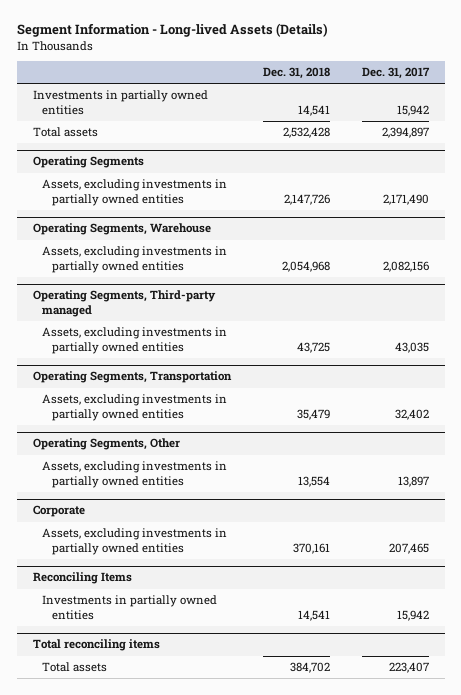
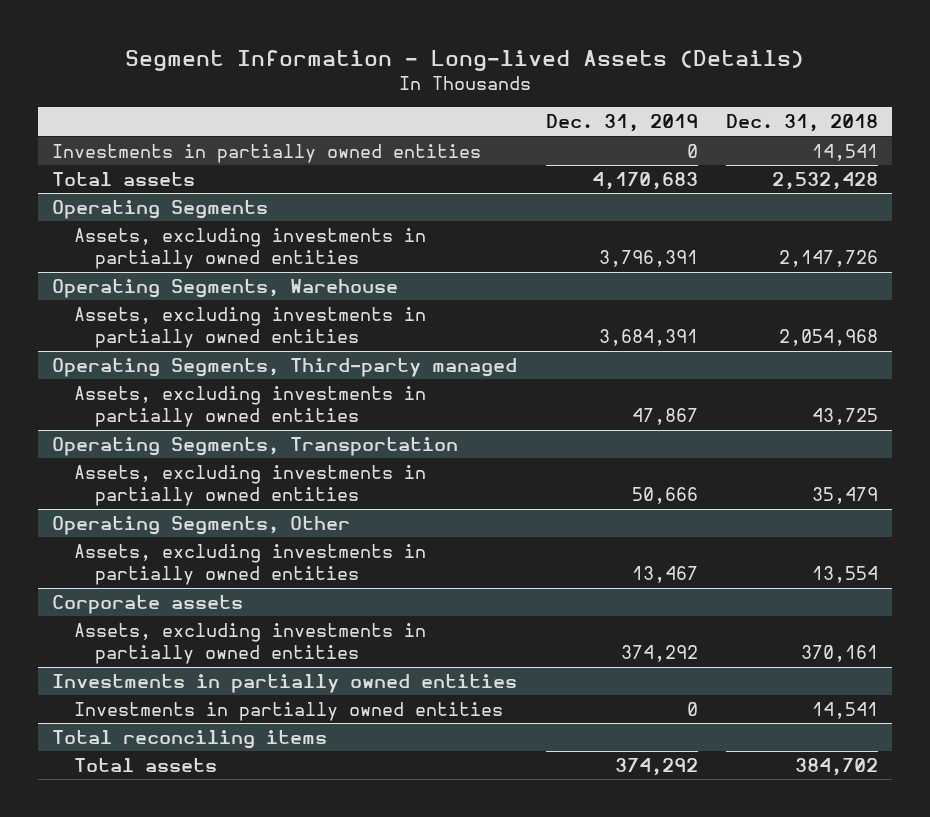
[361,67,430,80] Dec. 31, 2017 -> none
none -> [545,114,698,133] Dec. 31, 2019
[32,505,85,518] Corporate -> [52,594,244,614] Corporate assets
[32,572,132,585] Reconciling Items -> [52,673,518,693] Investments in partially owned entities

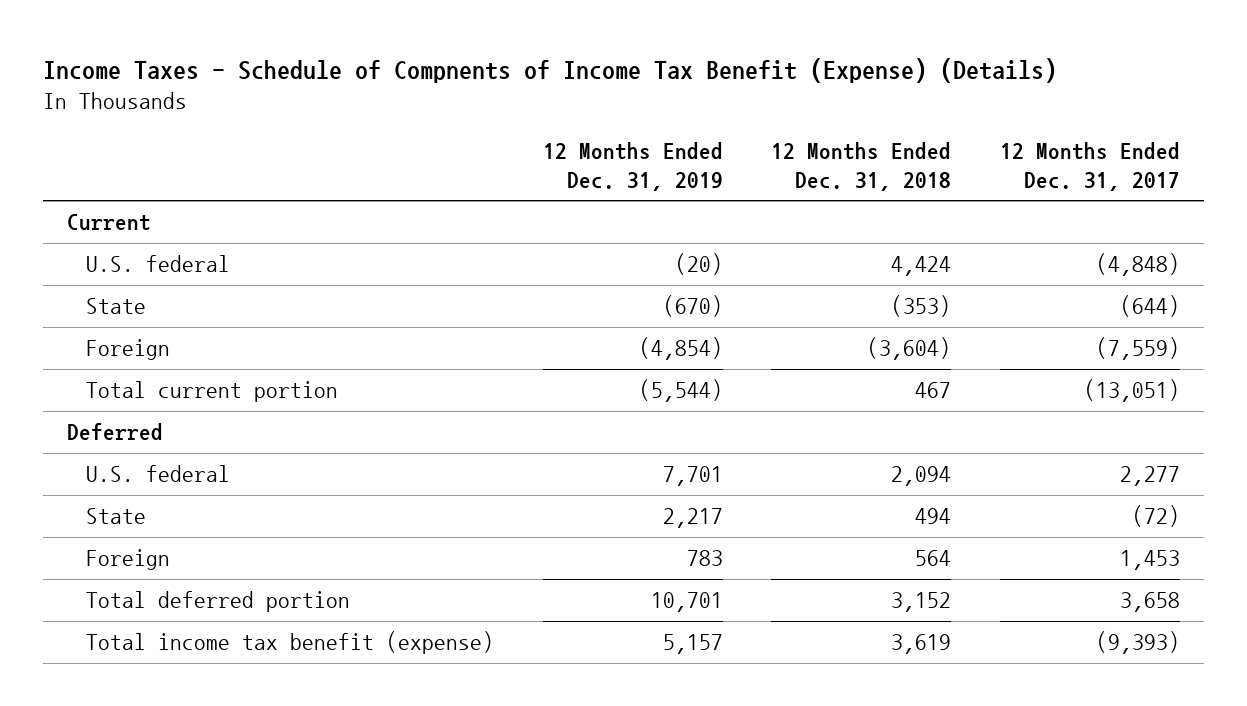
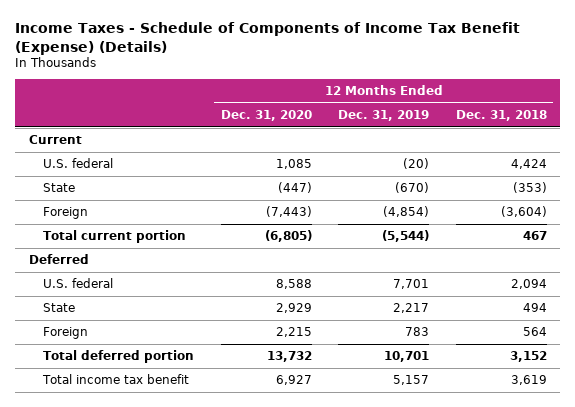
[42,57,1057,83] Income Taxes - Schedule of Compnents of Income Tax Benefit (Expense) (Details) -> [15,22,521,55] Income Taxes - Schedule of Components of Income Tax Benefit (Expense) (Details)
[999,142,1180,191] 12 Months Ended Dec. 31, 2017 -> none
none -> [220,109,312,121] Dec. 31, 2020
[86,630,495,654] Total income tax benefit (expense) -> [42,374,190,385] Total income tax benefit

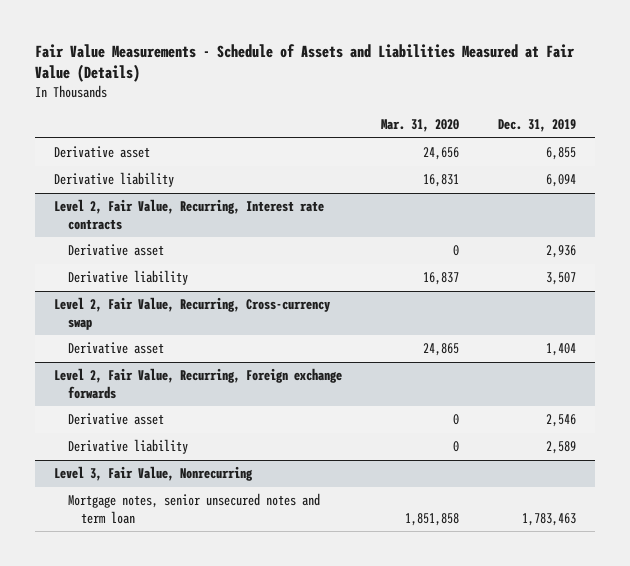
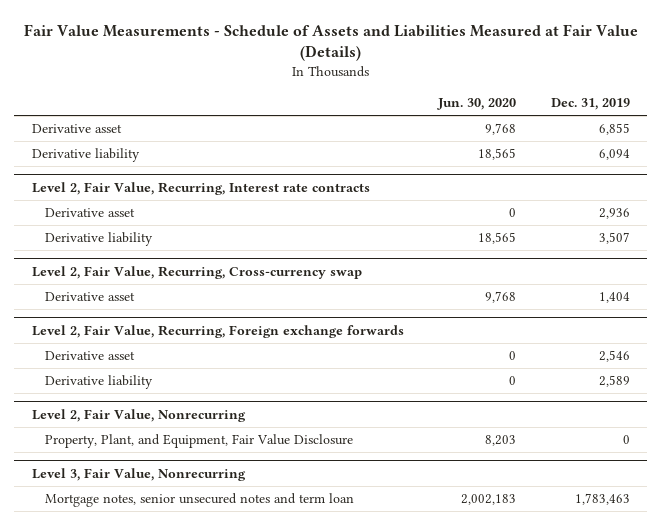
[381,119,460,133] Mar. 31, 2020 -> none
none -> [437,97,517,110] Jun. 30, 2020
none -> [31,408,246,422] Level 2, Fair Value, Nonrecurring
none -> [44,434,353,449] Property, Plant, and Equipment, Fair Value Disclosure

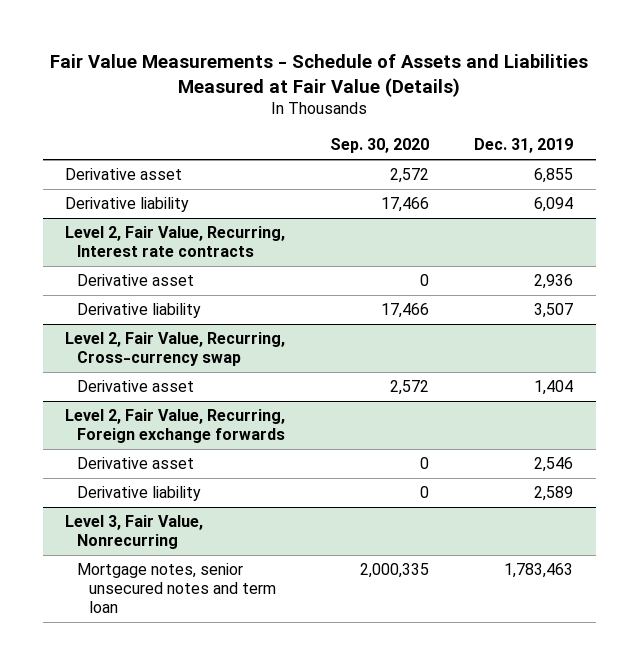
[437,97,517,110] Jun. 30, 2020 -> none
none -> [330,138,430,154] Sep. 30, 2020
[31,408,246,422] Level 2, Fair Value, Nonrecurring -> none
[44,434,353,449] Property, Plant, and Equipment, Fair Value Disclosure -> none

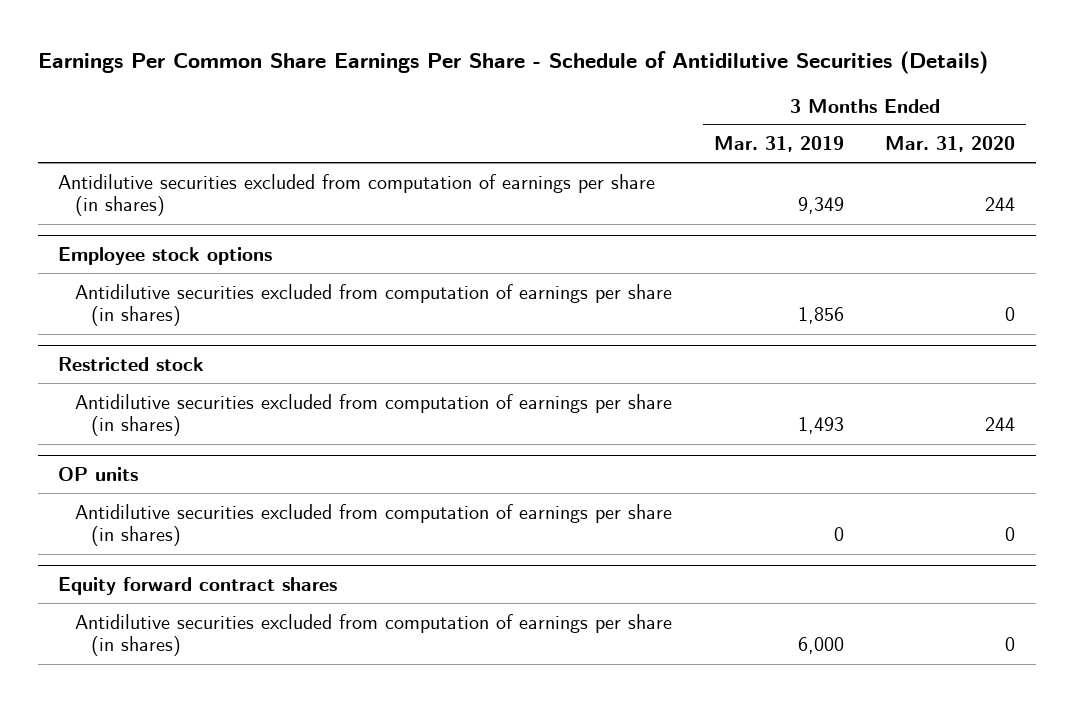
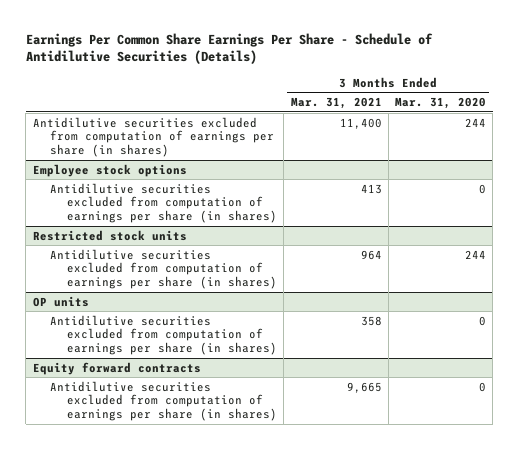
[713,136,844,153] Mar. 31, 2019 -> none
none -> [290,96,382,109] Mar. 31, 2021
[58,357,205,372] Restricted stock -> [32,229,187,241] Restricted stock units
[58,577,338,596] Equity forward contract shares -> [32,361,201,375] Equity forward contracts

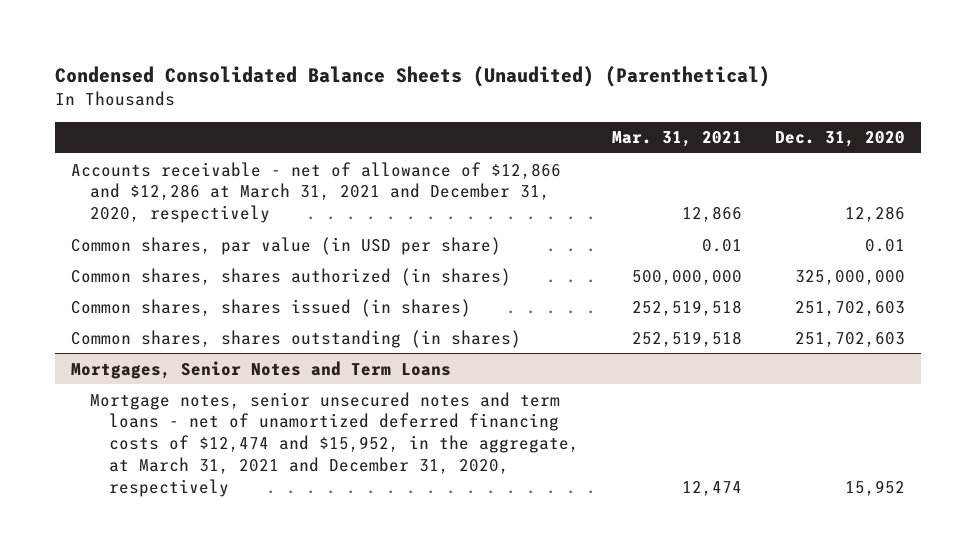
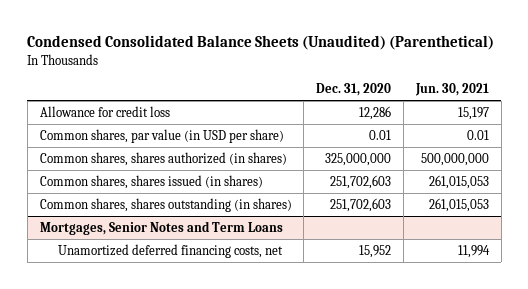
[611,131,742,148] Mar. 31, 2021 -> none
none -> [414,83,489,97] Jun. 30, 2021
[71,161,562,224] Accounts receivable - net of allowance of $12,866 and $12,286 at March 31, 2021 and December 31, 2020, respectively -> [39,105,170,117] Allowance for credit loss
[90,391,580,497] Mortgage notes, senior unsecured notes and term loans - net of unamortized deferred financing costs of $12,474 and $15,952, in the aggregate, at March 31, 2021 and December 31, 2020, respectively -> [58,243,284,258] Unamortized deferred financing costs, net

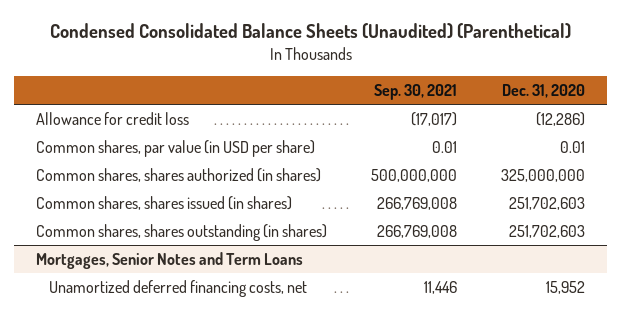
[414,83,489,97] Jun. 30, 2021 -> none
none -> [374,83,458,100] Sep. 30, 2021
[359,105,392,120] 12,286 -> [536,112,586,127] (12,286)

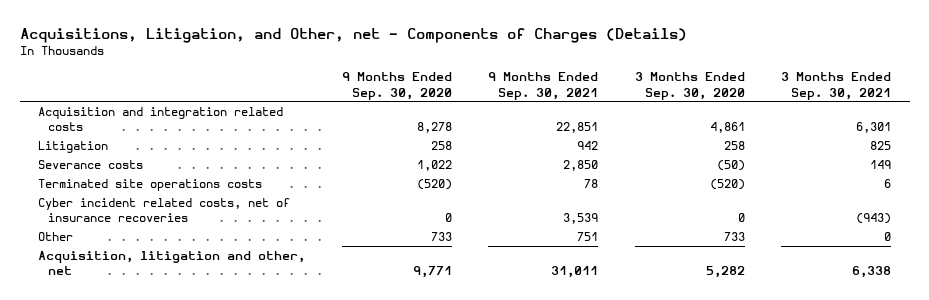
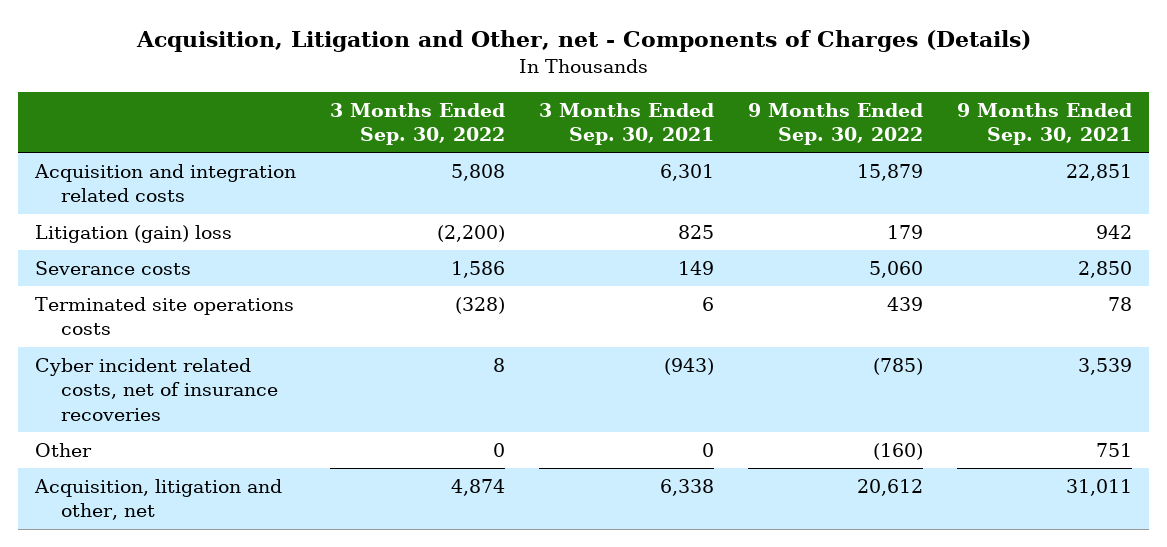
[19,27,687,43] Acquisitions, Litigation, and Other, net - Components of Charges (Details) -> [135,30,1031,53] Acquisition, Litigation and Other, net - Components of Charges (Details)
[341,72,452,100] 9 Months Ended Sep. 30, 2020 -> none
[634,72,745,100] 3 Months Ended Sep. 30, 2020 -> none
none -> [329,102,505,146] 3 Months Ended Sep. 30, 2022
none -> [748,102,924,146] 9 Months Ended Sep. 30, 2022
[37,140,108,153] Litigation -> [34,225,232,244] Litigation (gain) loss

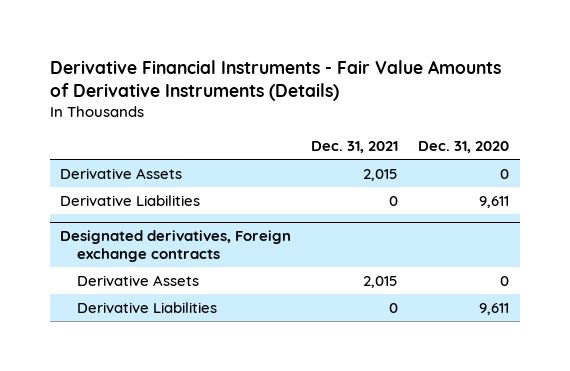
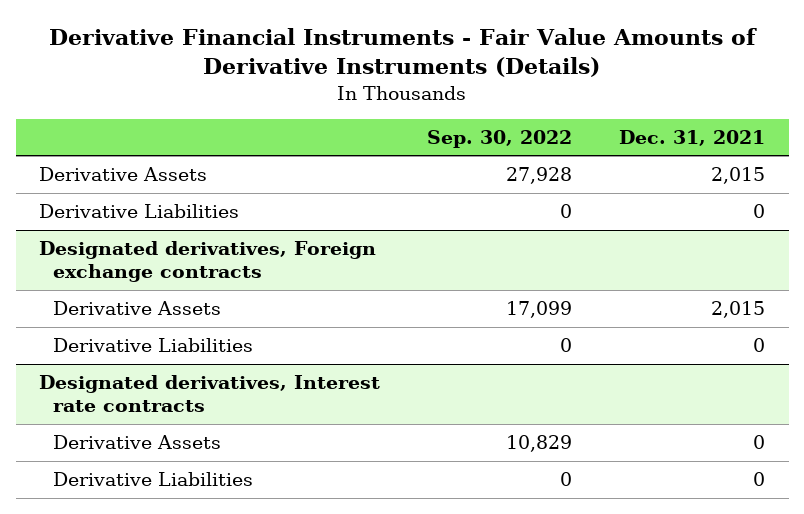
[418,140,510,153] Dec. 31, 2020 -> none
none -> [427,129,573,148] Sep. 30, 2022
none -> [39,375,381,413] Designated derivatives, Interest rate contracts
none -> [53,435,222,450] Derivative Assets
none -> [53,472,254,487] Derivative Liabilities

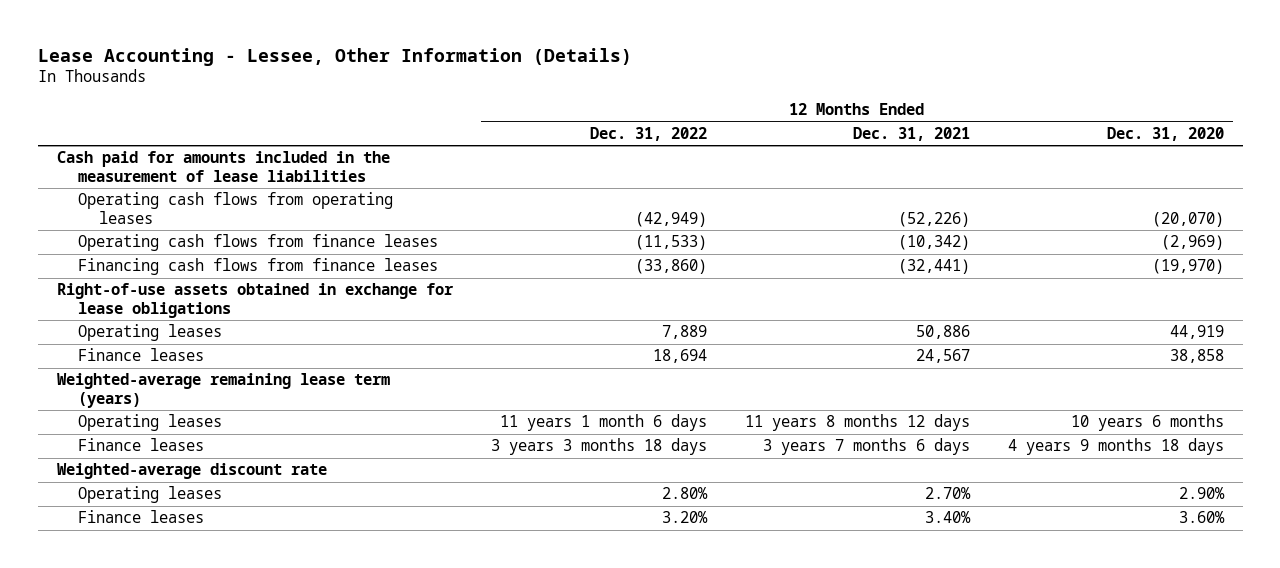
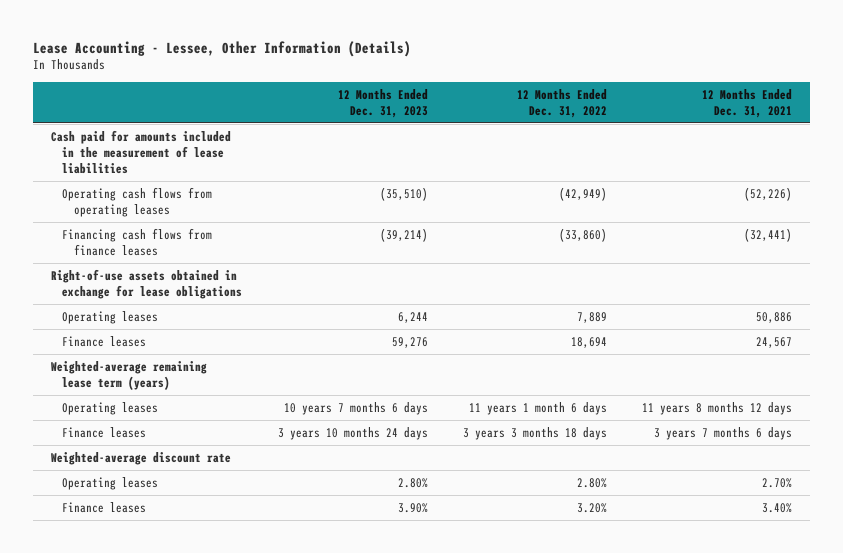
[1106,126,1224,141] Dec. 31, 2020 -> none
none -> [337,88,428,118] 12 Months Ended Dec. 31, 2023
[77,234,438,252] Operating cash flows from finance leases -> none

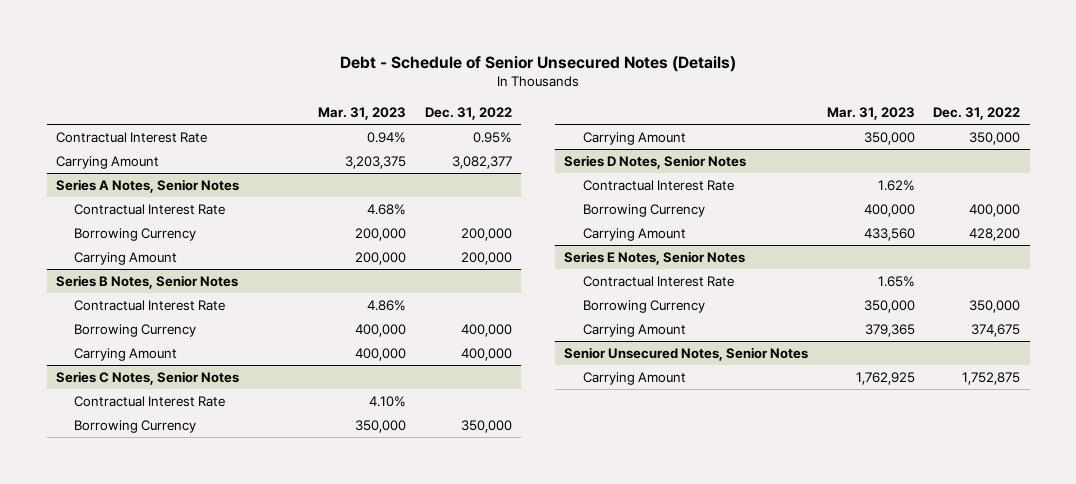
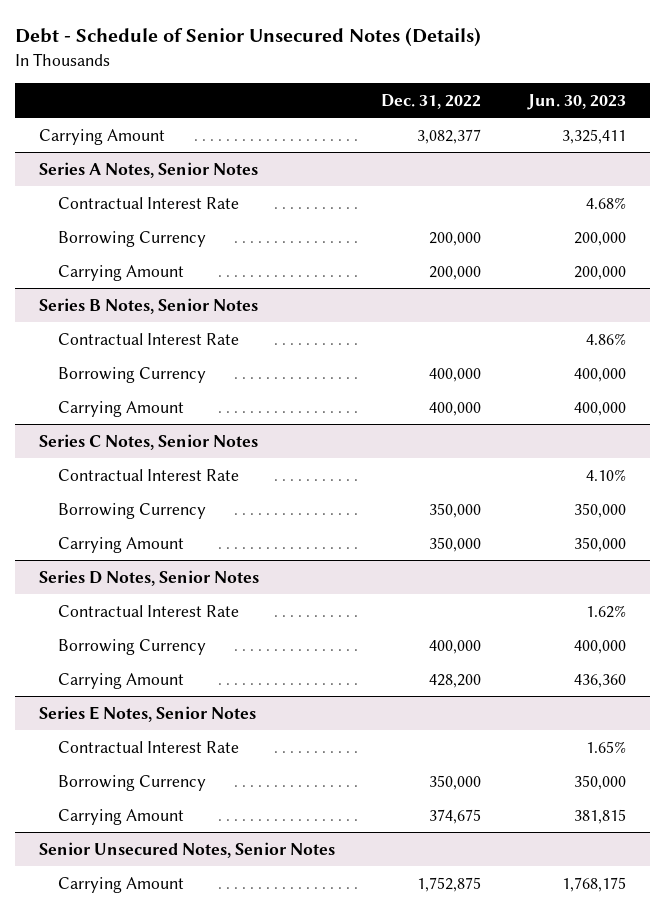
[318,107,407,121] Mar. 31, 2023 -> none
none -> [527,93,627,110] Jun. 30, 2023
[55,131,207,143] Contractual Interest Rate -> none

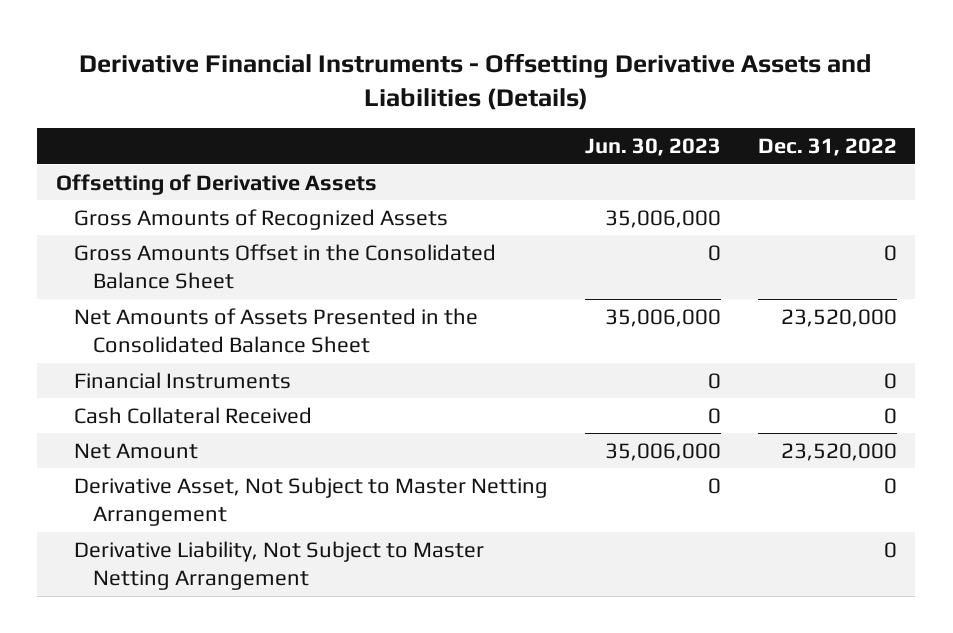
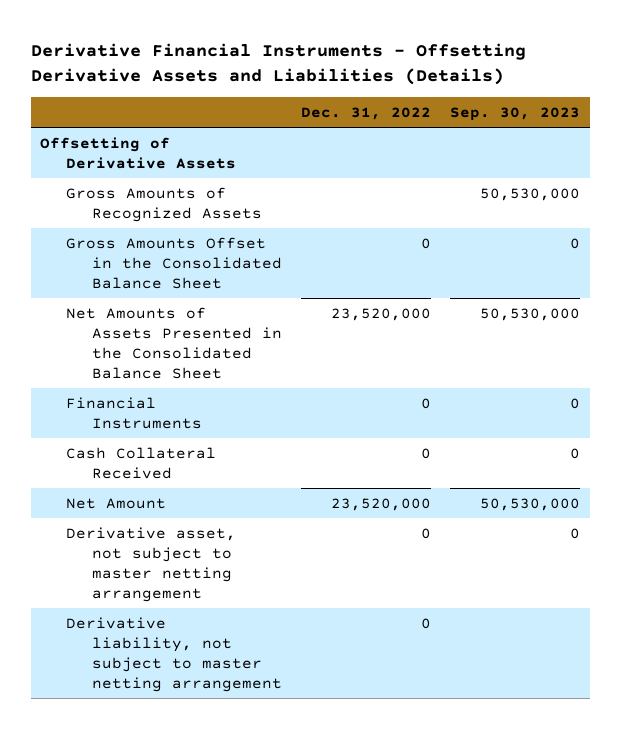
[585,138,722,157] Jun. 30, 2023 -> none
none -> [450,106,581,121] Sep. 30, 2023
[74,476,549,526] Derivative Asset, Not Subject to Master Netting Arrangement -> [66,526,237,602] Derivative asset, not subject to master netting arrangement
[74,540,485,590] Derivative Liability, Not Subject to Master Netting Arrangement -> [66,616,282,692] Derivative liability, not subject to master netting arrangement

